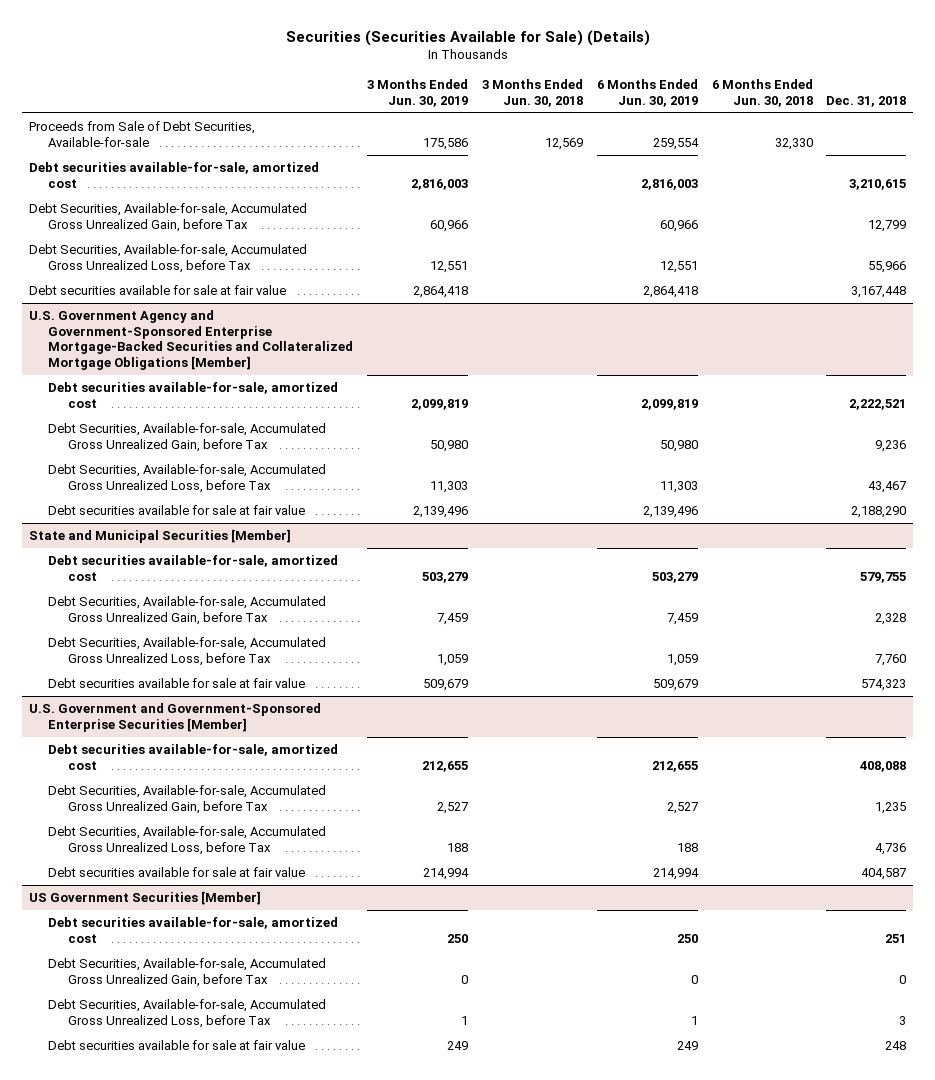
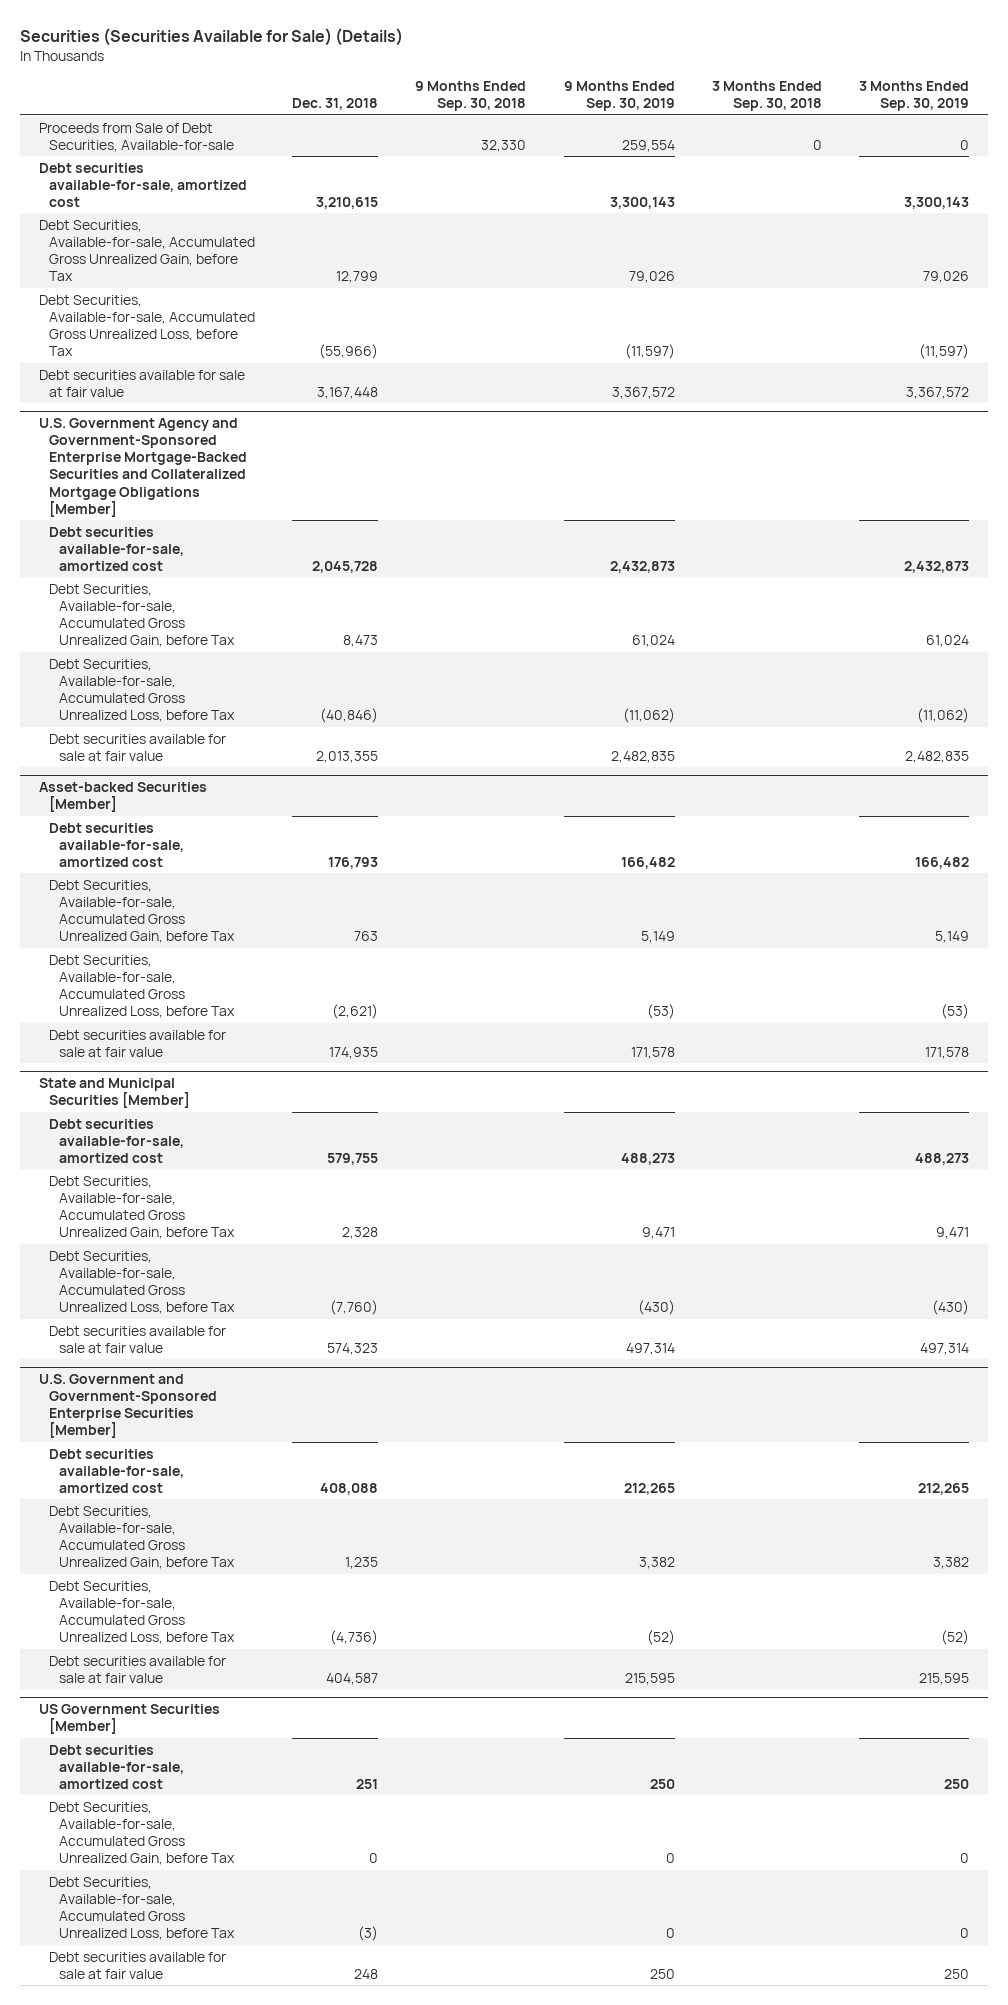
[366,79,468,107] 3 Months Ended Jun. 30, 2019 -> none
[481,79,583,107] 3 Months Ended Jun. 30, 2018 -> none
[596,79,698,107] 6 Months Ended Jun. 30, 2019 -> none
[711,79,813,107] 6 Months Ended Jun. 30, 2018 -> none
none -> [415,81,527,112] 9 Months Ended Sep. 30, 2018
none -> [563,81,675,112] 9 Months Ended Sep. 30, 2019
none -> [711,81,822,112] 3 Months Ended Sep. 30, 2018
none -> [858,81,969,112] 3 Months Ended Sep. 30, 2019
[868,260,907,273] 55,966 -> [319,343,379,359] (55,966)
[849,398,907,410] 2,222,521 -> [312,560,379,573] 2,045,728
[875,439,907,452] 9,236 -> [343,634,379,647] 8,473
[868,480,907,493] 43,467 -> [320,707,379,723] (40,846)
[851,506,907,519] 2,188,290 -> [316,750,379,763] 2,013,355
none -> [39,782,208,813] Asset-backed Securities [Member]
none -> [49,822,185,867] Debt securities available-for-sale, amortized cost
none -> [49,879,236,943] Debt Securities, Available-for-sale, Accumulated Gross Unrealized Gain, before Tax
none -> [49,954,236,1018] Debt Securities, Available-for-sale, Accumulated Gross Unrealized Loss, before Tax
none -> [49,1029,227,1057] Debt securities available for sale at fair value
[875,653,907,666] 7,760 -> [330,1299,379,1315] (7,760)
[875,842,907,855] 4,736 -> [330,1629,379,1645] (4,736)
[899,1015,907,1025] 3 -> [358,1925,379,1941] (3)

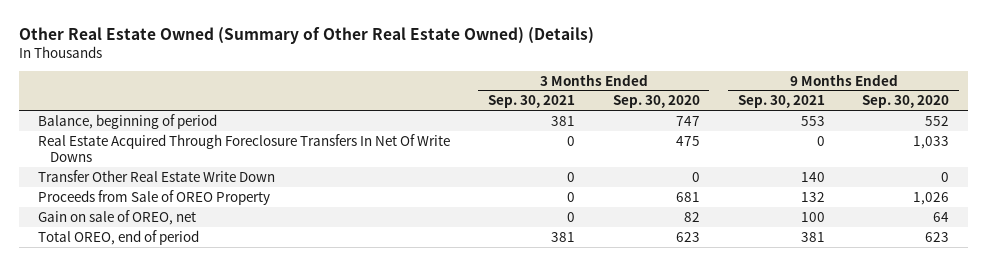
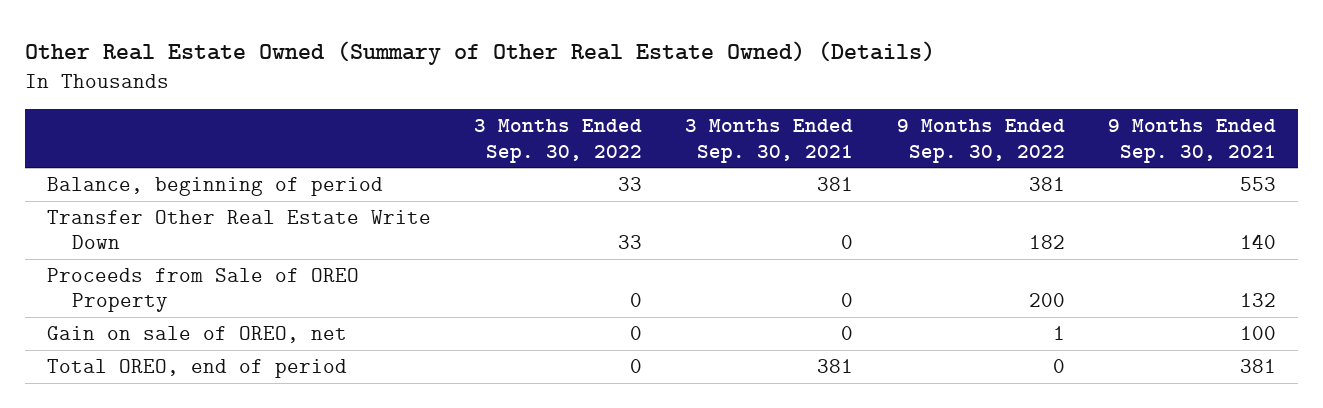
[612,95,700,109] Sep. 30, 2020 -> none
[862,95,950,109] Sep. 30, 2020 -> none
none -> [474,119,643,163] 3 Months Ended Sep. 30, 2022
none -> [896,119,1065,163] 9 Months Ended Sep. 30, 2022
[37,133,450,163] Real Estate Acquired Through Foreclosure Transfers In Net Of Write Downs -> none

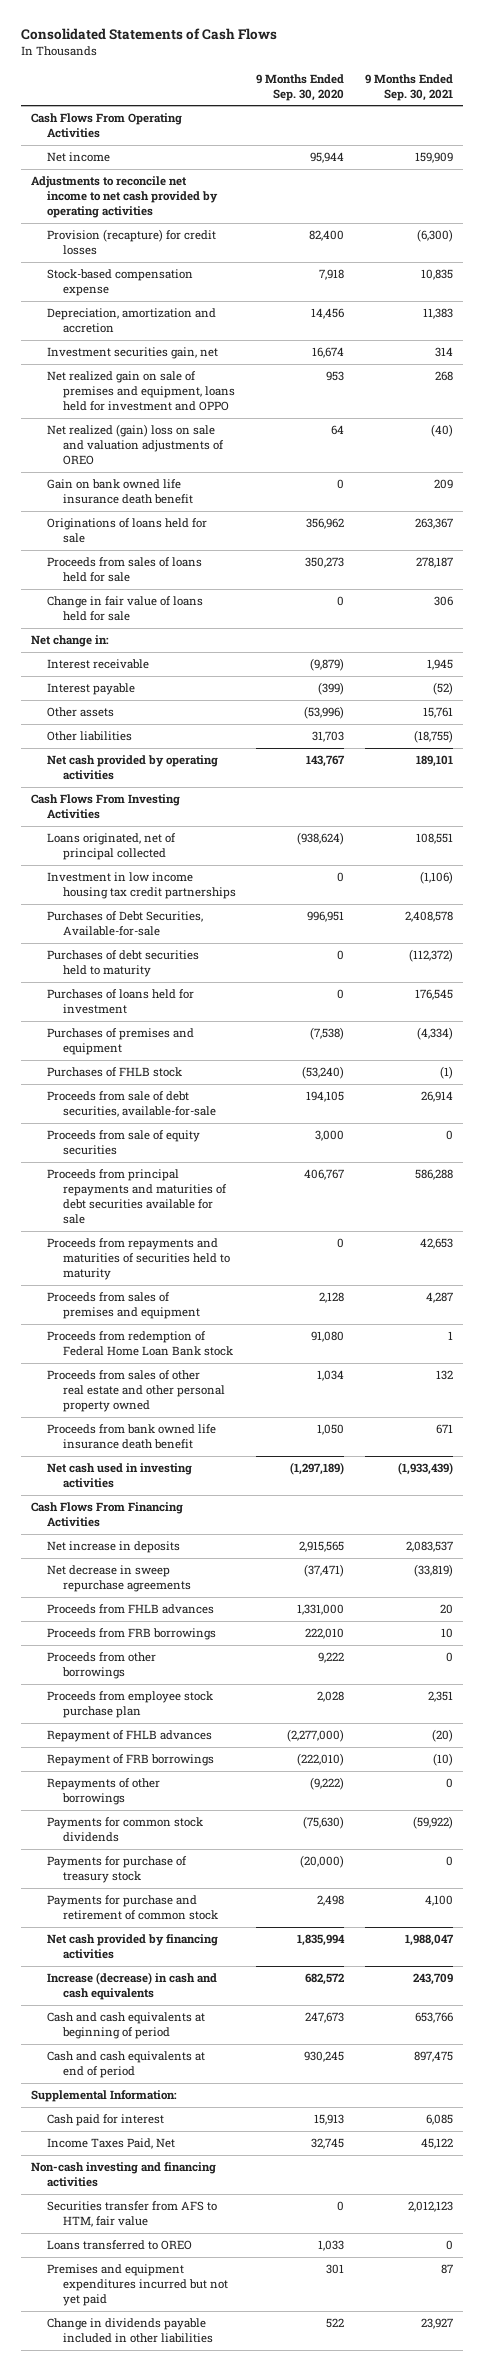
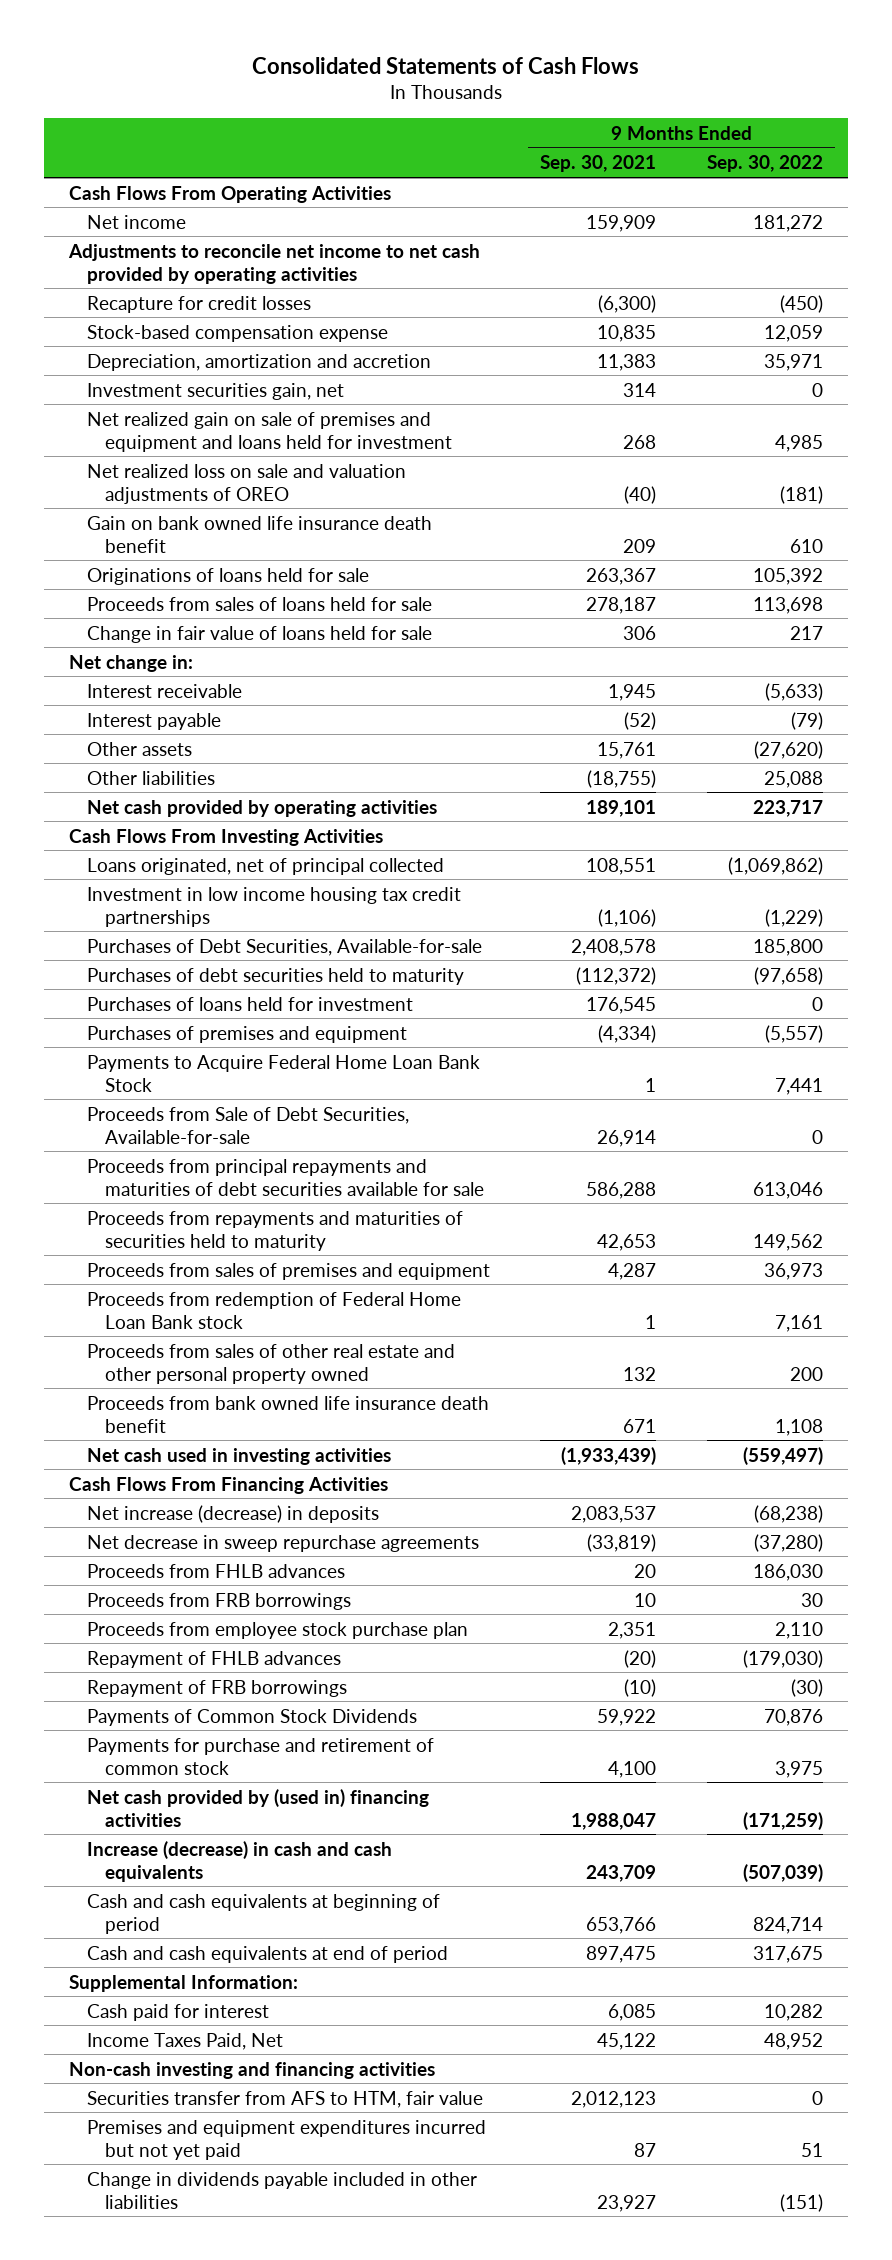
[256,73,345,101] 9 Months Ended Sep. 30, 2020 -> none
none -> [706,155,823,173] Sep. 30, 2022
[46,229,216,256] Provision (recapture) for credit losses -> [87,295,312,313] Recapture for credit losses
[46,371,235,412] Net realized gain on sale of premises and equipment, loans held for investment and OPPO -> [87,411,452,452] Net realized gain on sale of premises and equipment and loans held for investment
[46,424,224,466] Net realized (gain) loss on sale and valuation adjustments of OREO -> [87,463,407,504] Net realized loss on sale and valuation adjustments of OREO
[46,1067,182,1078] Purchases of FHLB stock -> none
[46,1130,200,1156] Proceeds from sale of equity securities -> none
none -> [87,1054,481,1092] Payments to Acquire Federal Home Loan Bank Stock
[46,1091,216,1118] Proceeds from sale of debt securities, available-for-sale -> [87,1106,410,1144] Proceeds from Sale of Debt Securities, Available-for-sale
[46,1541,180,1554] Net increase in deposits -> [87,1504,380,1523] Net increase (decrease) in deposits
[46,1652,156,1680] Proceeds from other borrowings -> none
[46,1778,160,1806] Repayments of other borrowings -> none
[46,1856,187,1884] Payments for purchase of treasury stock -> none
[46,1817,203,1843] Payments for common stock dividends -> [87,1708,418,1726] Payments of Common Stock Dividends
[412,1816,453,1830] (59,922) -> [597,1708,657,1726] 59,922
[46,1934,218,1960] Net cash provided by financing activities -> [87,1788,430,1827] Net cash provided by (used in) financing activities
[46,2240,192,2251] Loans transferred to OREO -> none

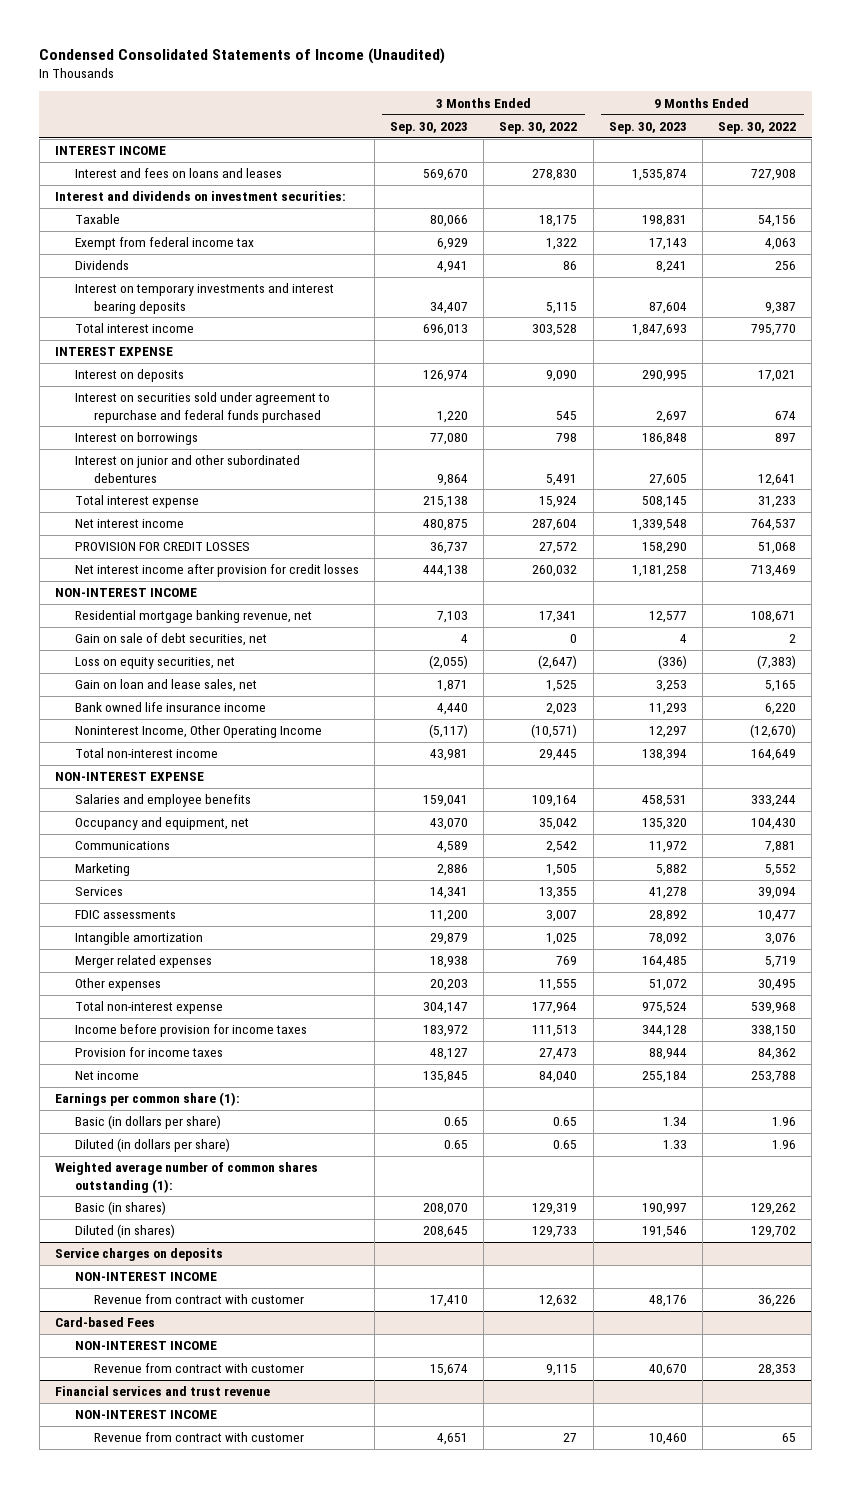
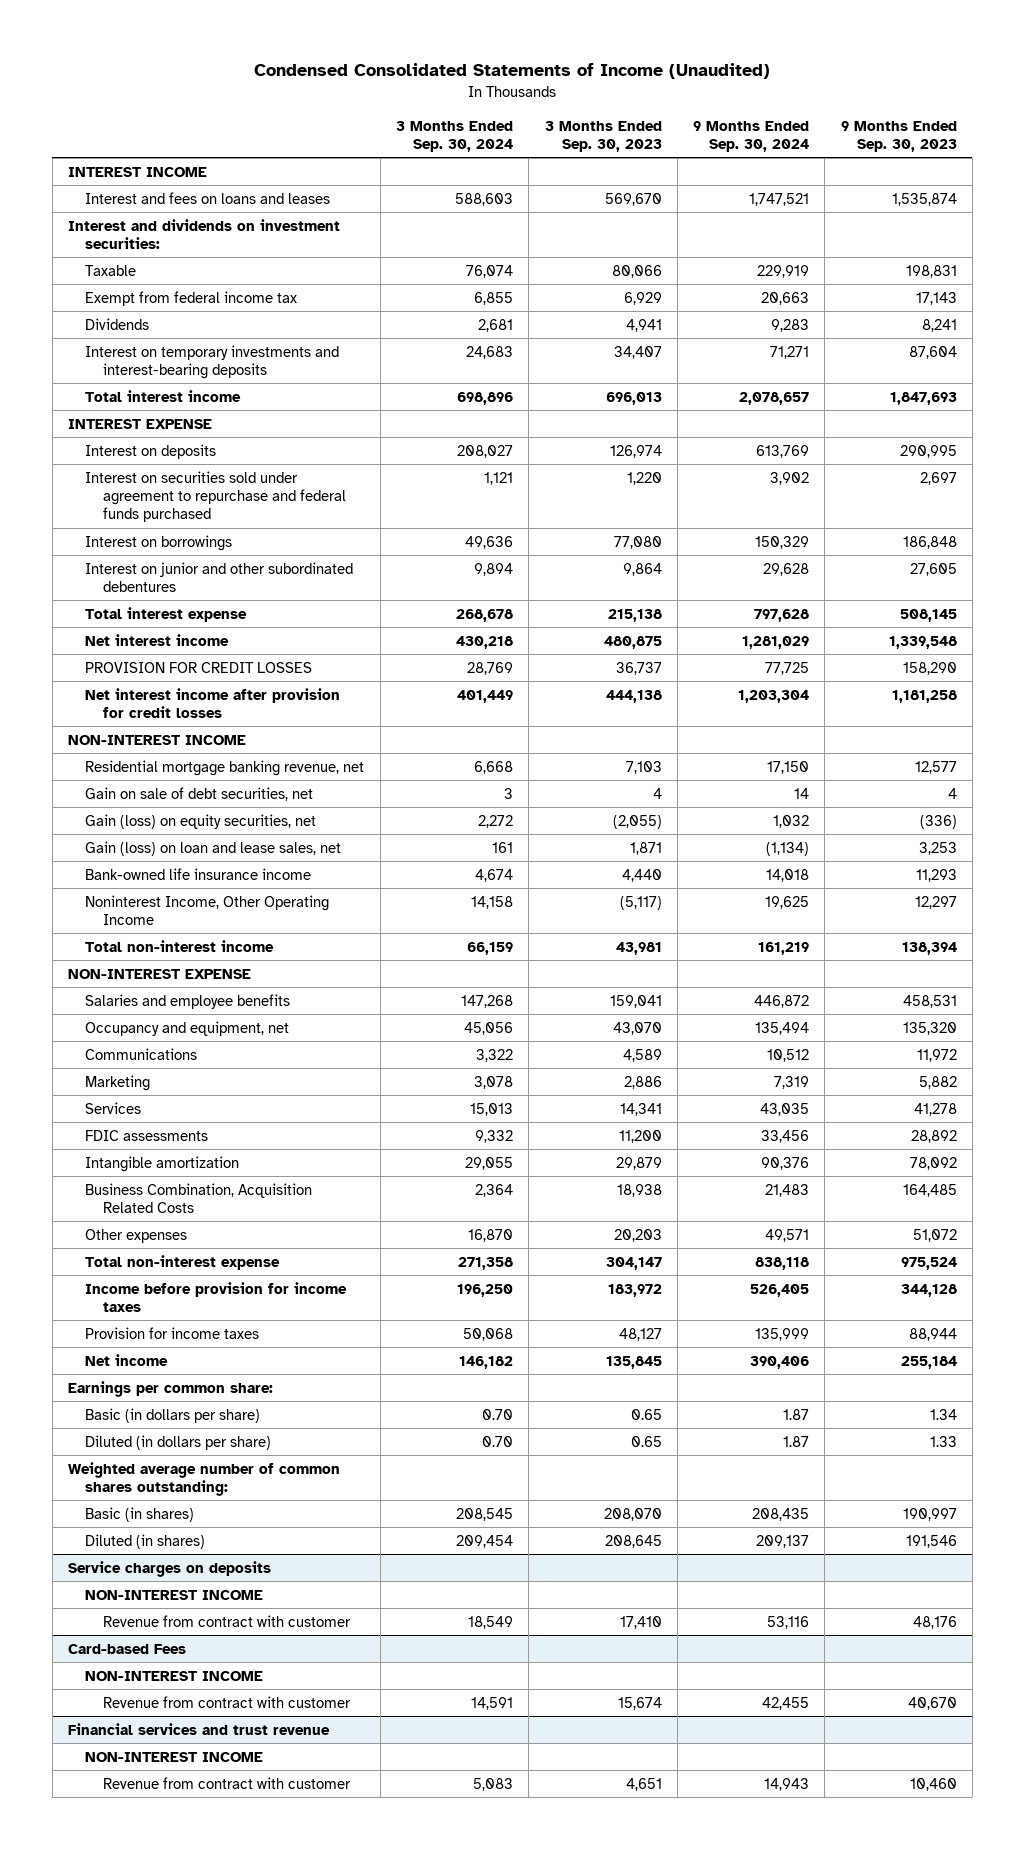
[499,121,578,134] Sep. 30, 2022 -> none
[718,121,797,134] Sep. 30, 2022 -> none
none -> [395,120,513,152] 3 Months Ended Sep. 30, 2024
none -> [693,120,810,152] 9 Months Ended Sep. 30, 2024
[74,283,334,314] Interest on temporary investments and interest bearing deposits -> [85,344,340,379] Interest on temporary investments and interest-bearing deposits
[74,657,235,670] Loss on equity securities, net -> [85,813,317,829] Gain (loss) on equity securities, net
[74,679,257,693] Gain on loan and lease sales, net -> [85,840,342,856] Gain (loss) on loan and lease sales, net
[74,702,266,713] Bank owned life insurance income -> [85,867,312,880] Bank-owned life insurance income
[74,955,212,969] Merger related expenses -> [85,1182,313,1213] Business Combination, Acquisition Related Costs
[54,1092,240,1107] Earnings per common share (1): -> [68,1380,274,1397] Earnings per common share:
[54,1162,318,1193] Weighted average number of common shares outstanding (1): -> [68,1461,341,1496] Weighted average number of common shares outstanding:

